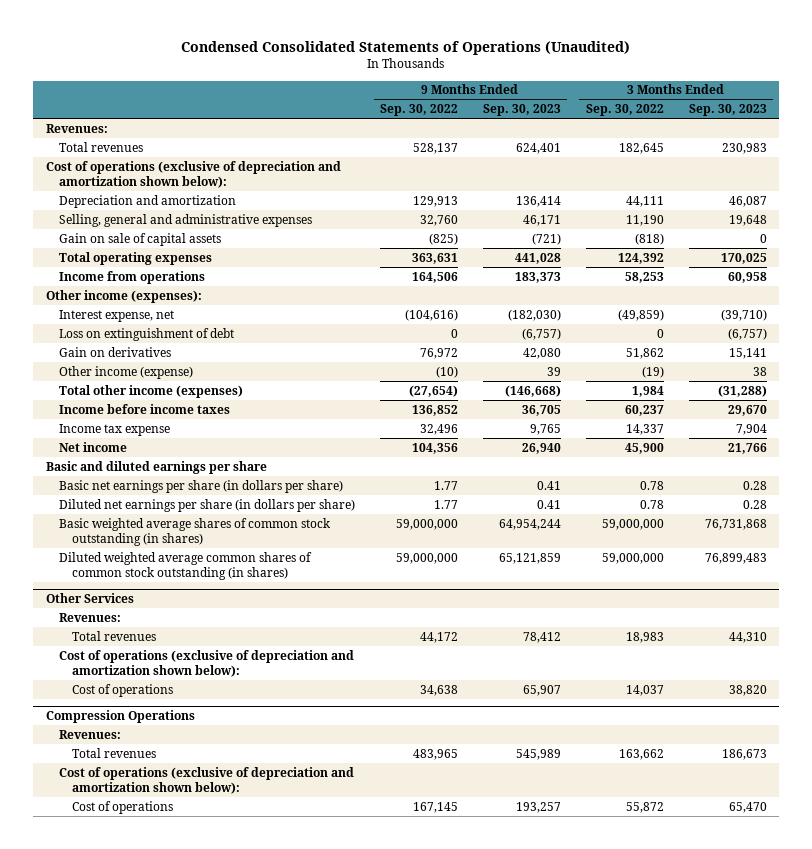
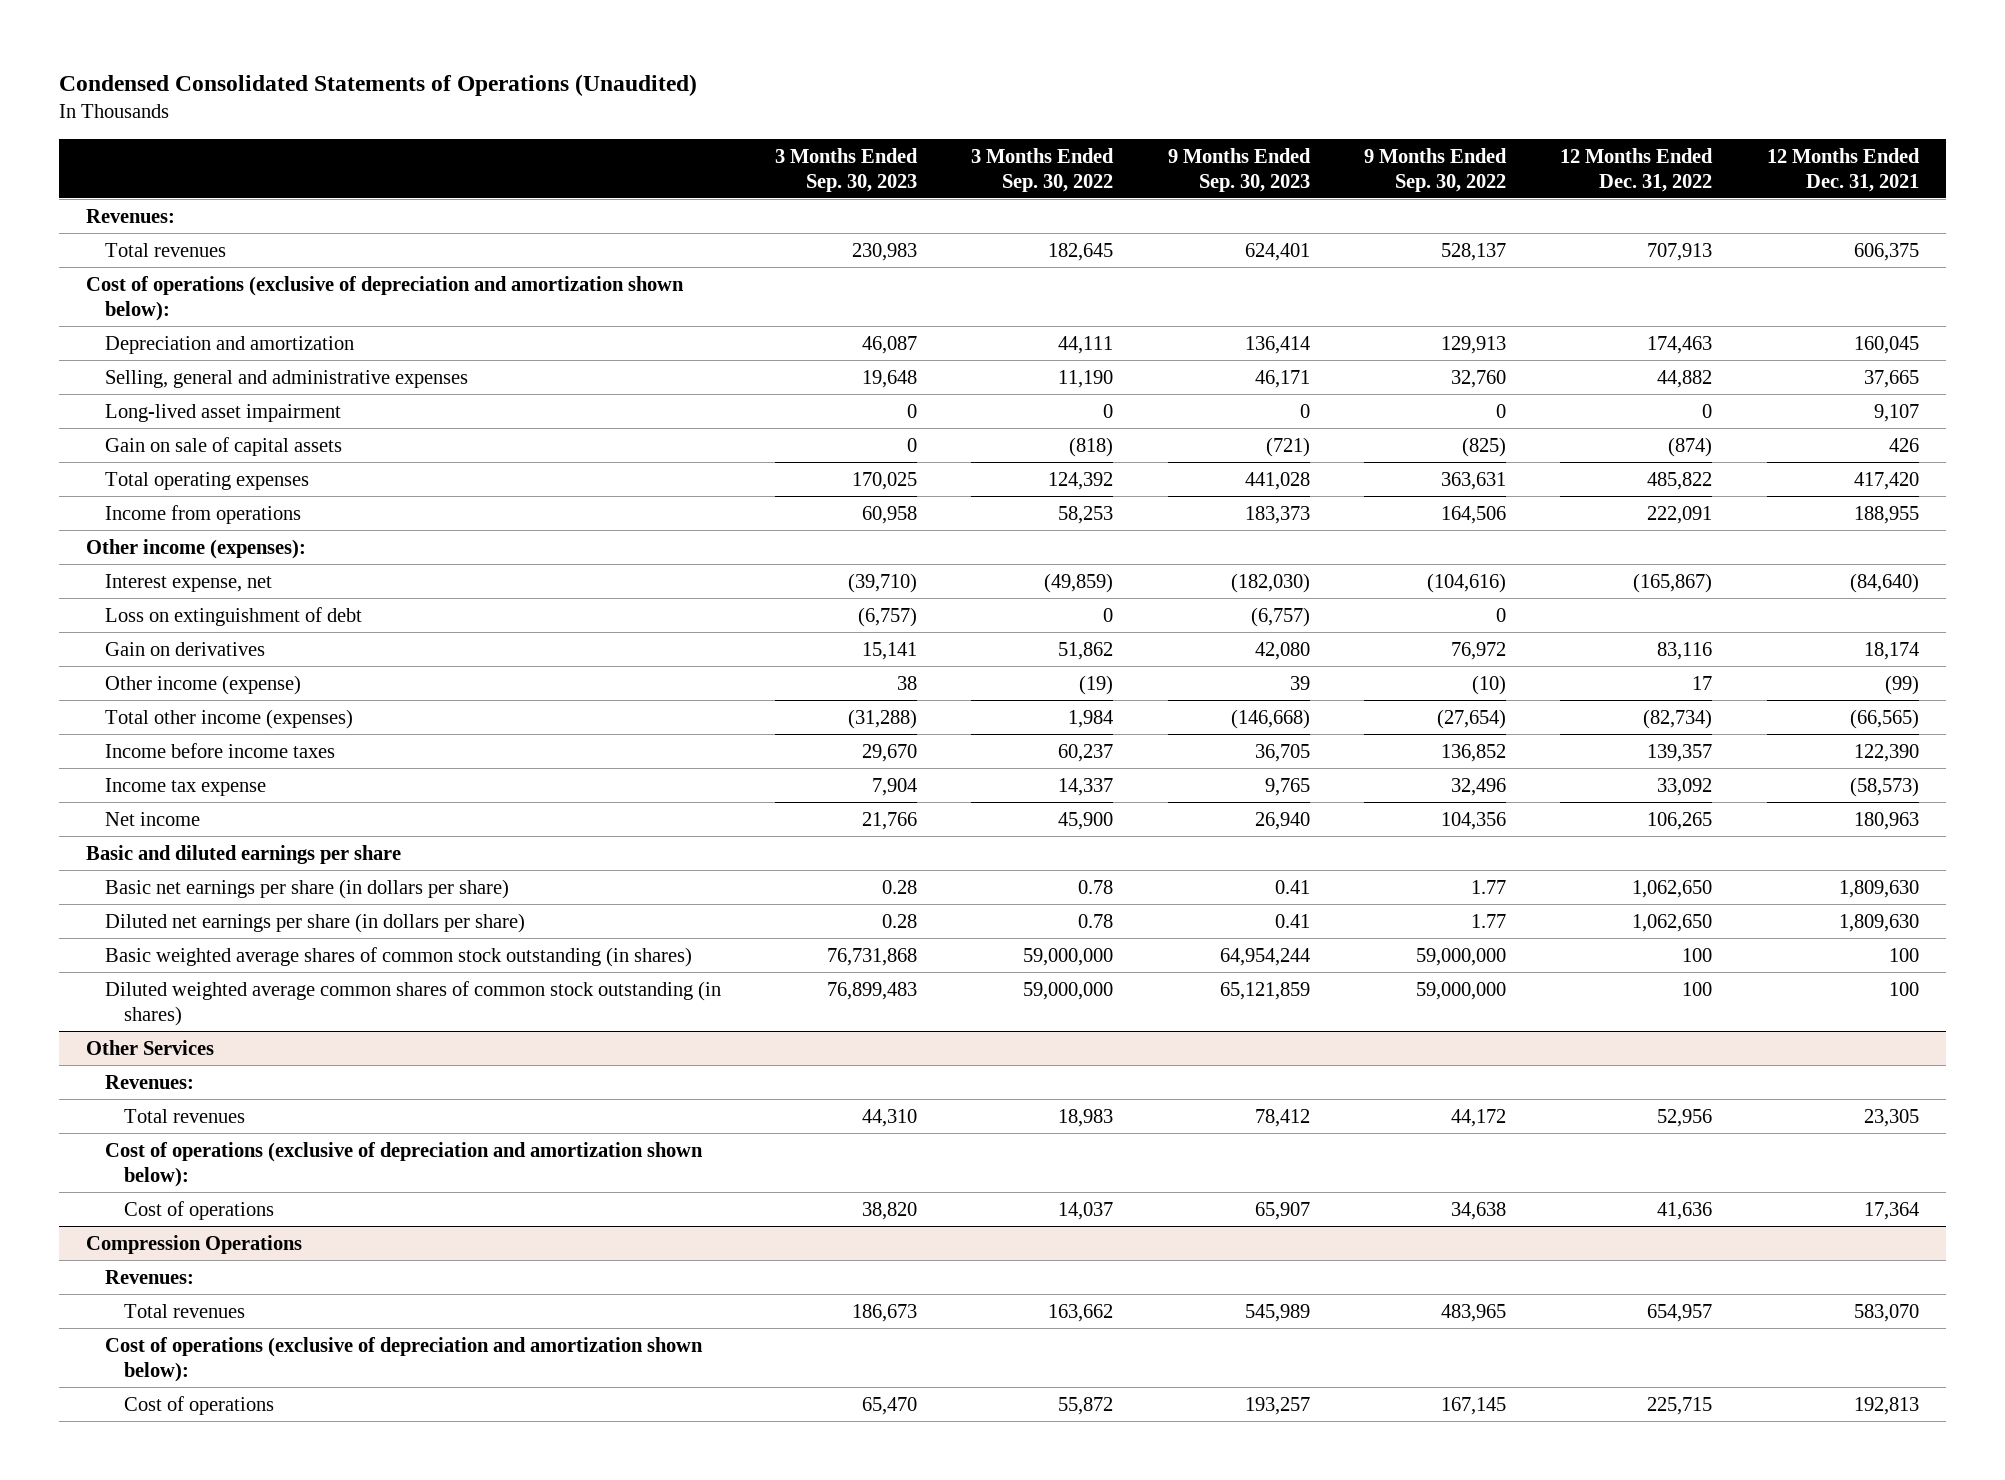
none -> [1560,147,1714,192] 12 Months Ended Dec. 31, 2022
none -> [1766,147,1920,192] 12 Months Ended Dec. 31, 2021
none -> [104,403,341,422] Long-lived asset impairment

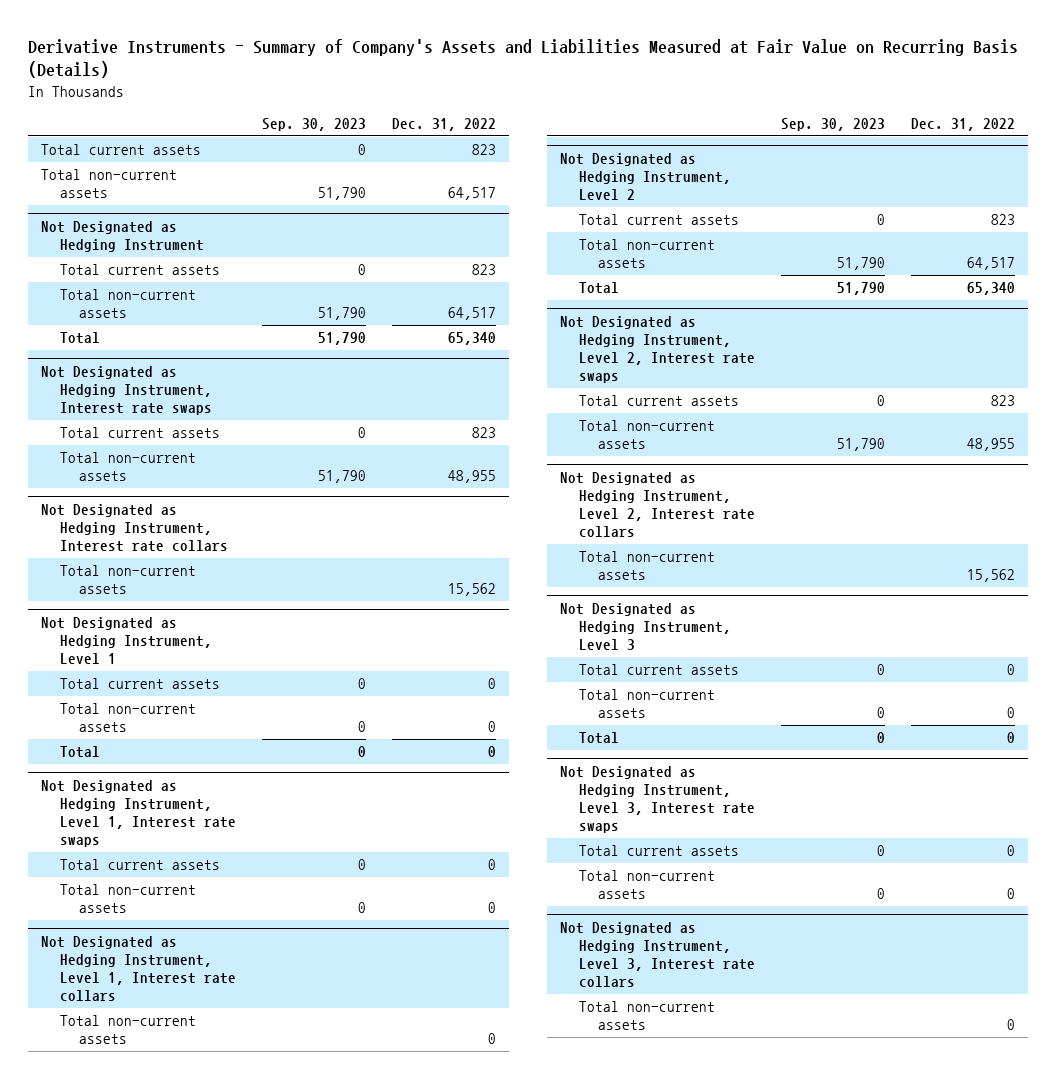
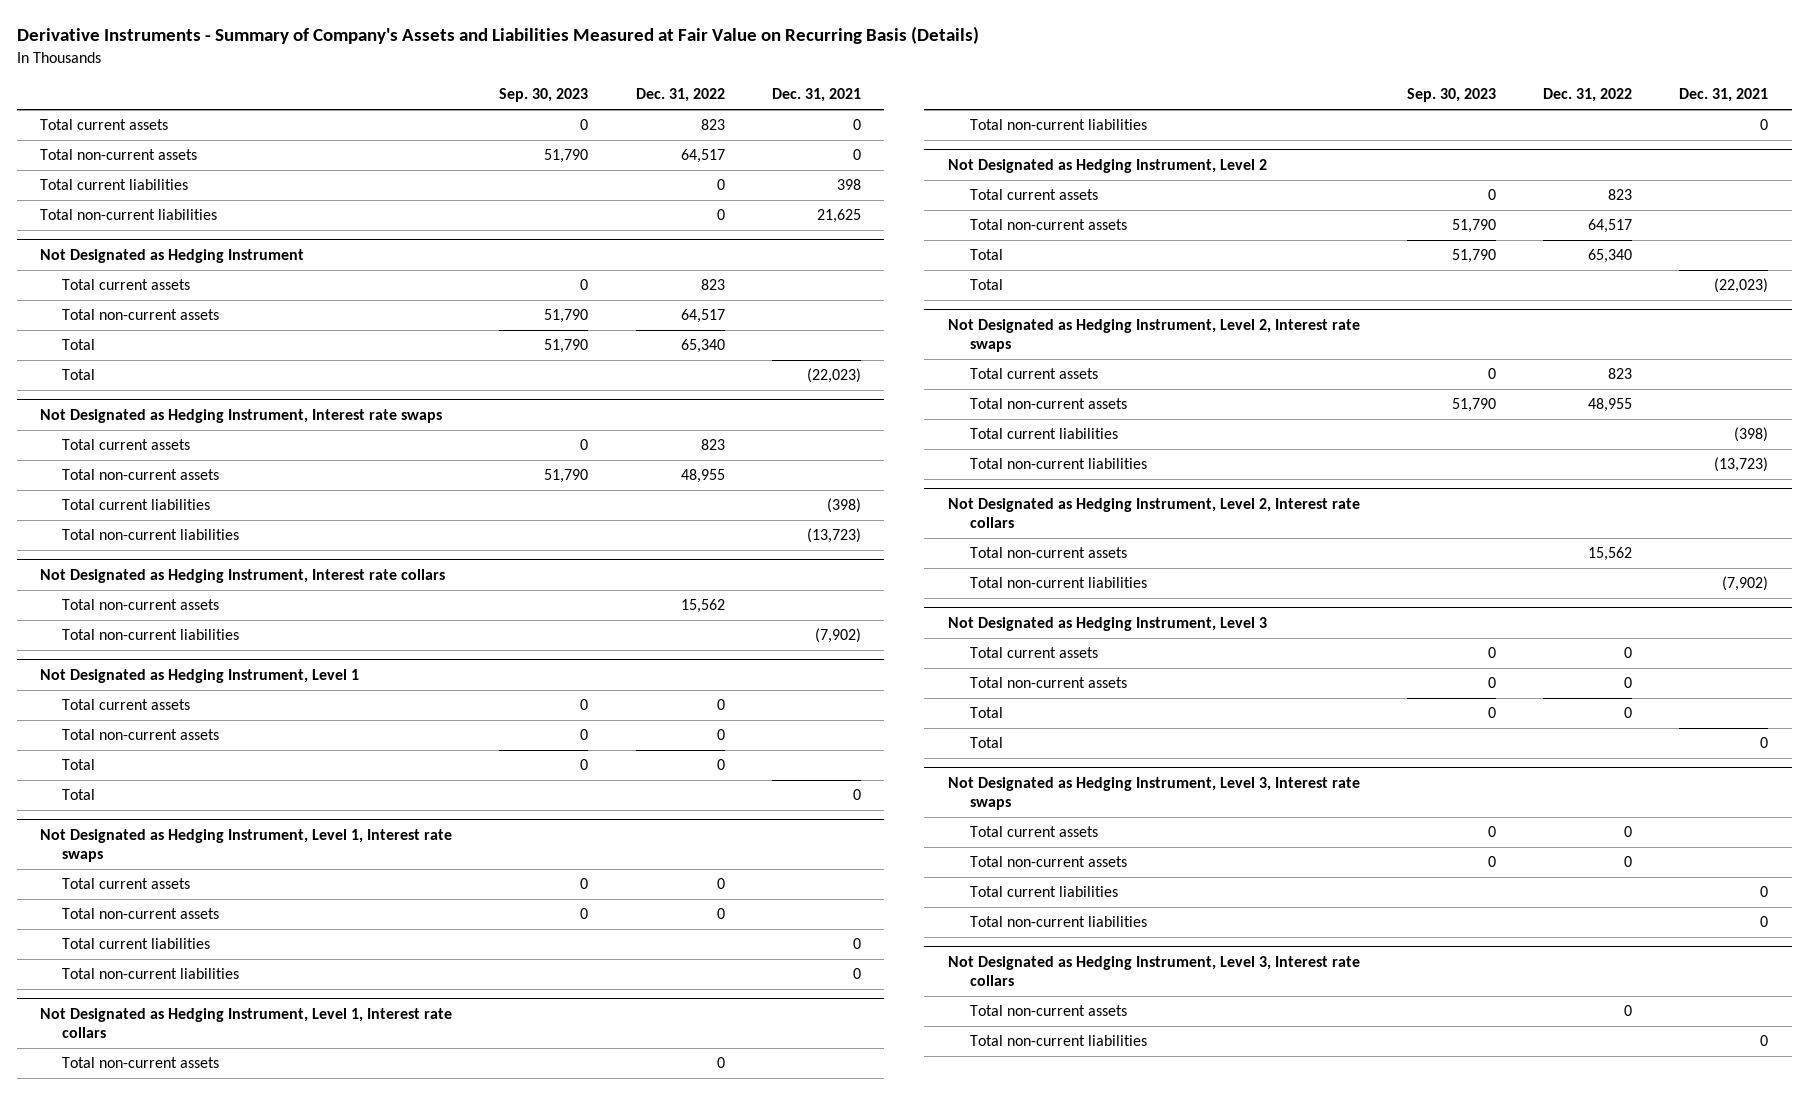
none -> [771,88,861,103] Dec. 31, 2021
none -> [40,179,189,191] Total current liabilities
none -> [40,209,218,221] Total non-current liabilities
none -> [62,369,96,381] Total
none -> [62,499,211,511] Total current liabilities
none -> [62,529,240,541] Total non-current liabilities
none -> [62,629,240,641] Total non-current liabilities
none -> [62,789,96,801] Total
none -> [62,938,211,950] Total current liabilities
none -> [62,968,240,980] Total non-current liabilities
none -> [969,119,1147,131] Total non-current liabilities
none -> [969,279,1003,291] Total
none -> [969,428,1118,440] Total current liabilities
none -> [969,458,1147,470] Total non-current liabilities
none -> [969,577,1147,589] Total non-current liabilities
none -> [969,737,1003,749] Total
none -> [969,886,1118,898] Total current liabilities
none -> [969,916,1147,928] Total non-current liabilities
none -> [969,1035,1147,1047] Total non-current liabilities

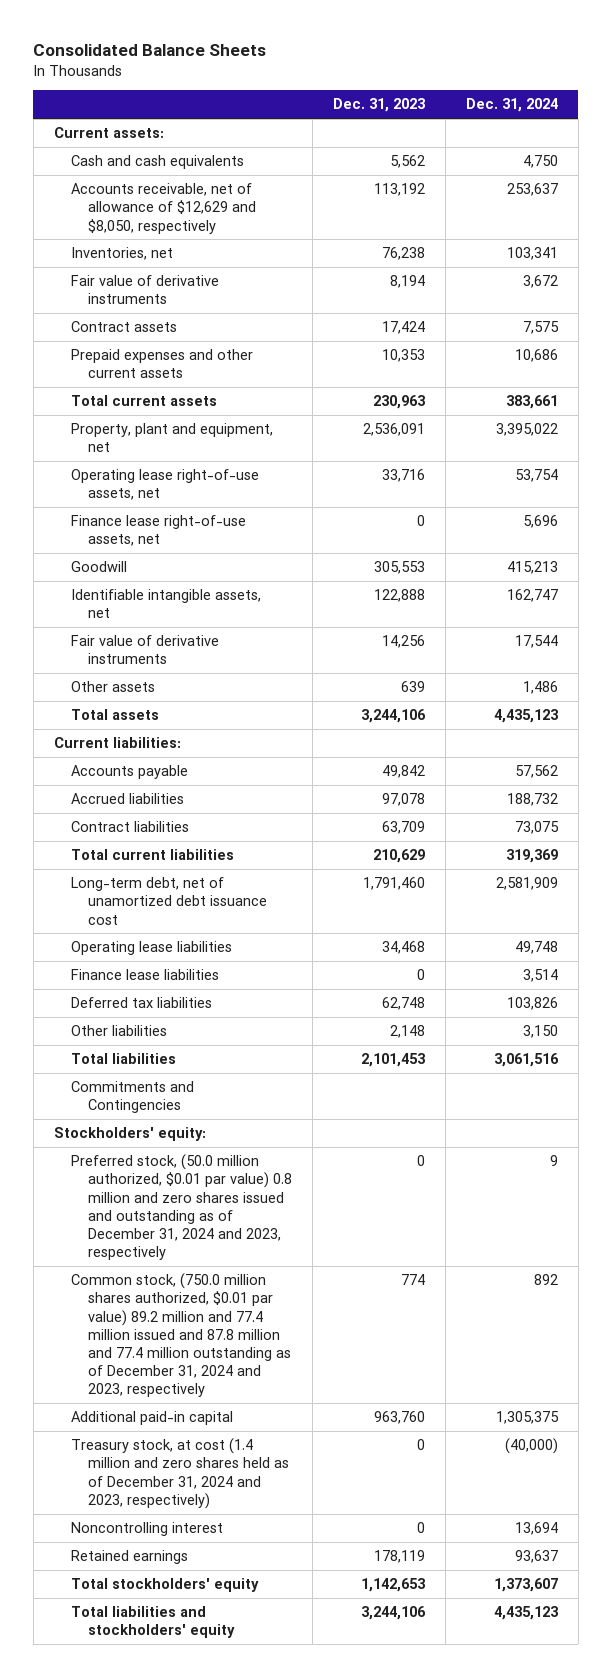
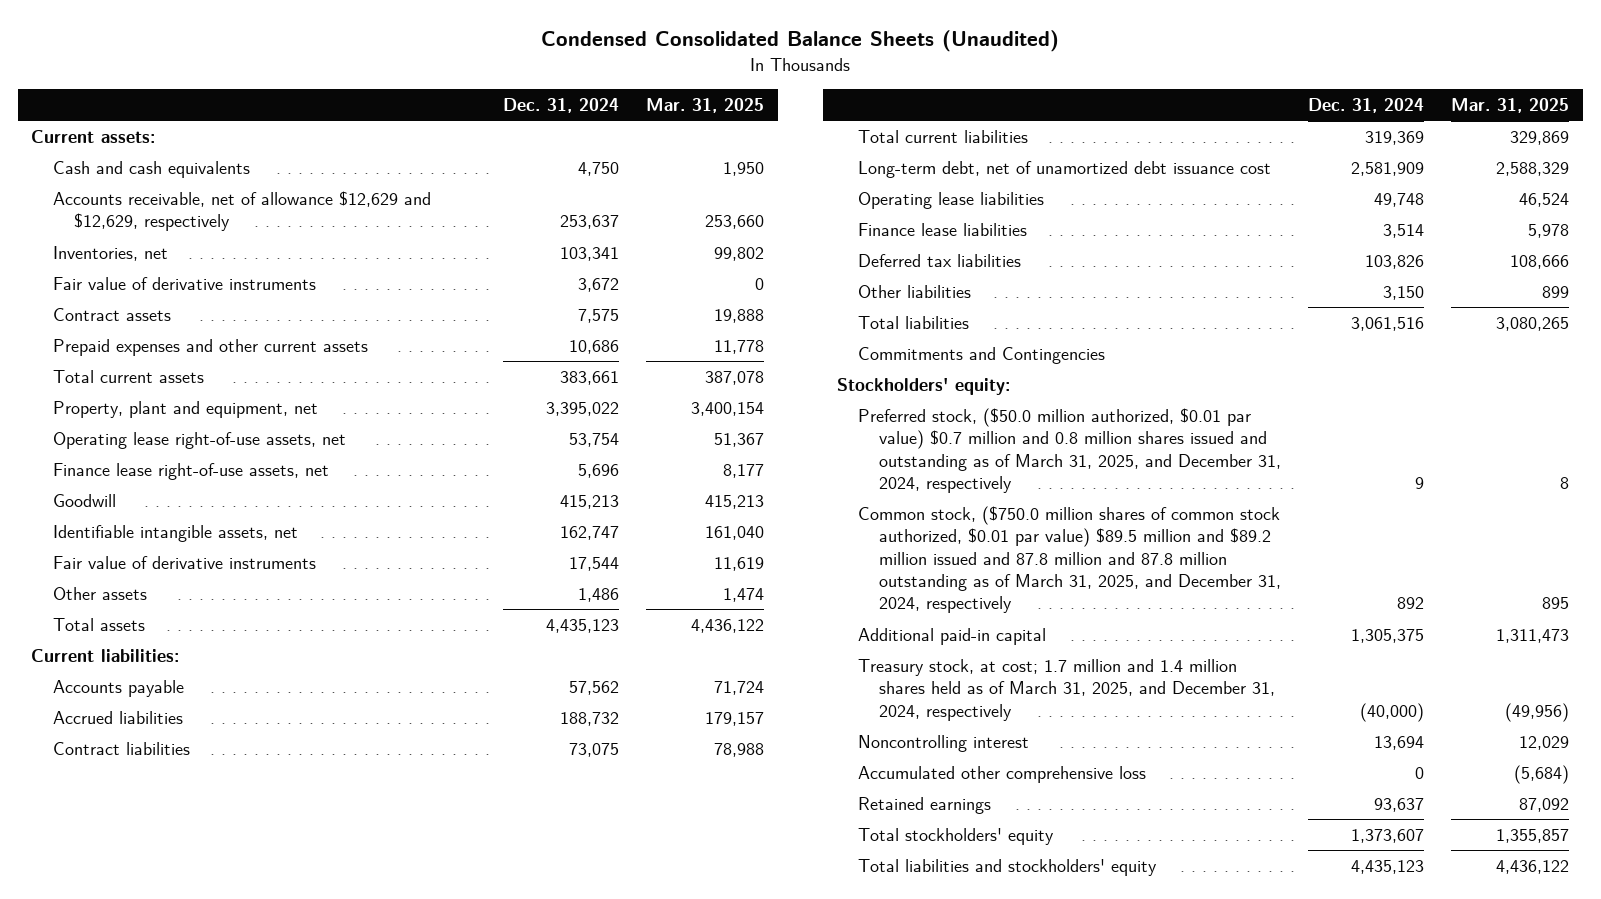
[33,43,267,56] Consolidated Balance Sheets -> [541,30,1060,53] Condensed Consolidated Balance Sheets (Unaudited)
[333,98,426,113] Dec. 31, 2023 -> none
none -> [646,97,765,113] Mar. 31, 2025
[70,183,257,234] Accounts receivable, net of allowance of $12,629 and $8,050, respectively -> [52,191,431,232] Accounts receivable, net of allowance $12,629 and $12,629, respectively
[70,1154,293,1261] Preferred stock, (50.0 million authorized, $0.01 par value) 0.8 million and zero shares issued and outstanding as of December 31, 2024 and 2023, respectively -> [858,408,1282,493] Preferred stock, ($50.0 million authorized, $0.01 par value) $0.7 million and 0.8 million shares issued and outstanding as of March 31, 2025, and December 31, 2024, respectively
[70,1273,292,1398] Common stock, (750.0 million shares authorized, $0.01 par value) 89.2 million and 77.4 million issued and 87.8 million and 77.4 million outstanding as of December 31, 2024 and 2023, respectively -> [858,506,1282,614] Common stock, ($750.0 million shares of common stock authorized, $0.01 par value) $89.5 million and $89.2 million issued and 87.8 million and 87.8 million outstanding as of March 31, 2025, and December 31, 2024, respectively
[70,1438,290,1509] Treasury stock, at cost (1.4 million and zero shares held as of December 31, 2024 and 2023, respectively) -> [858,659,1276,721] Treasury stock, at cost; 1.7 million and 1.4 million shares held as of March 31, 2025, and December 31, 2024, respectively
none -> [858,766,1147,784] Accumulated other comprehensive loss

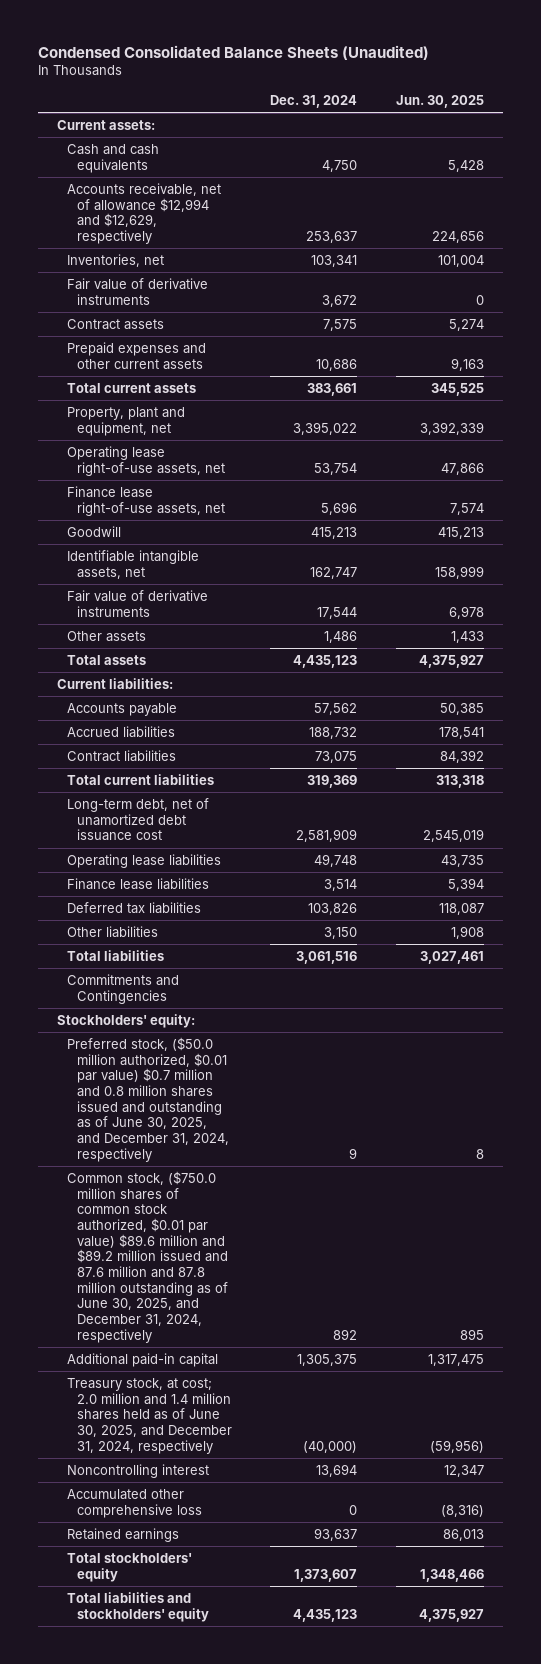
[646,97,765,113] Mar. 31, 2025 -> none
none -> [395,95,484,109] Jun. 30, 2025
[52,191,431,232] Accounts receivable, net of allowance $12,629 and $12,629, respectively -> [67,182,222,244] Accounts receivable, net of allowance $12,994 and $12,629, respectively
[858,408,1282,493] Preferred stock, ($50.0 million authorized, $0.01 par value) $0.7 million and 0.8 million shares issued and outstanding as of March 31, 2025, and December 31, 2024, respectively -> [67,1036,229,1162] Preferred stock, ($50.0 million authorized, $0.01 par value) $0.7 million and 0.8 million shares issued and outstanding as of June 30, 2025, and December 31, 2024, respectively
[858,506,1282,614] Common stock, ($750.0 million shares of common stock authorized, $0.01 par value) $89.5 million and $89.2 million issued and 87.8 million and 87.8 million outstanding as of March 31, 2025, and December 31, 2024, respectively -> [67,1170,228,1343] Common stock, ($750.0 million shares of common stock authorized, $0.01 par value) $89.6 million and $89.2 million issued and 87.6 million and 87.8 million outstanding as of June 30, 2025, and December 31, 2024, respectively
[858,659,1276,721] Treasury stock, at cost; 1.7 million and 1.4 million shares held as of March 31, 2025, and December 31, 2024, respectively -> [67,1377,232,1454] Treasury stock, at cost; 2.0 million and 1.4 million shares held as of June 30, 2025, and December 31, 2024, respectively

